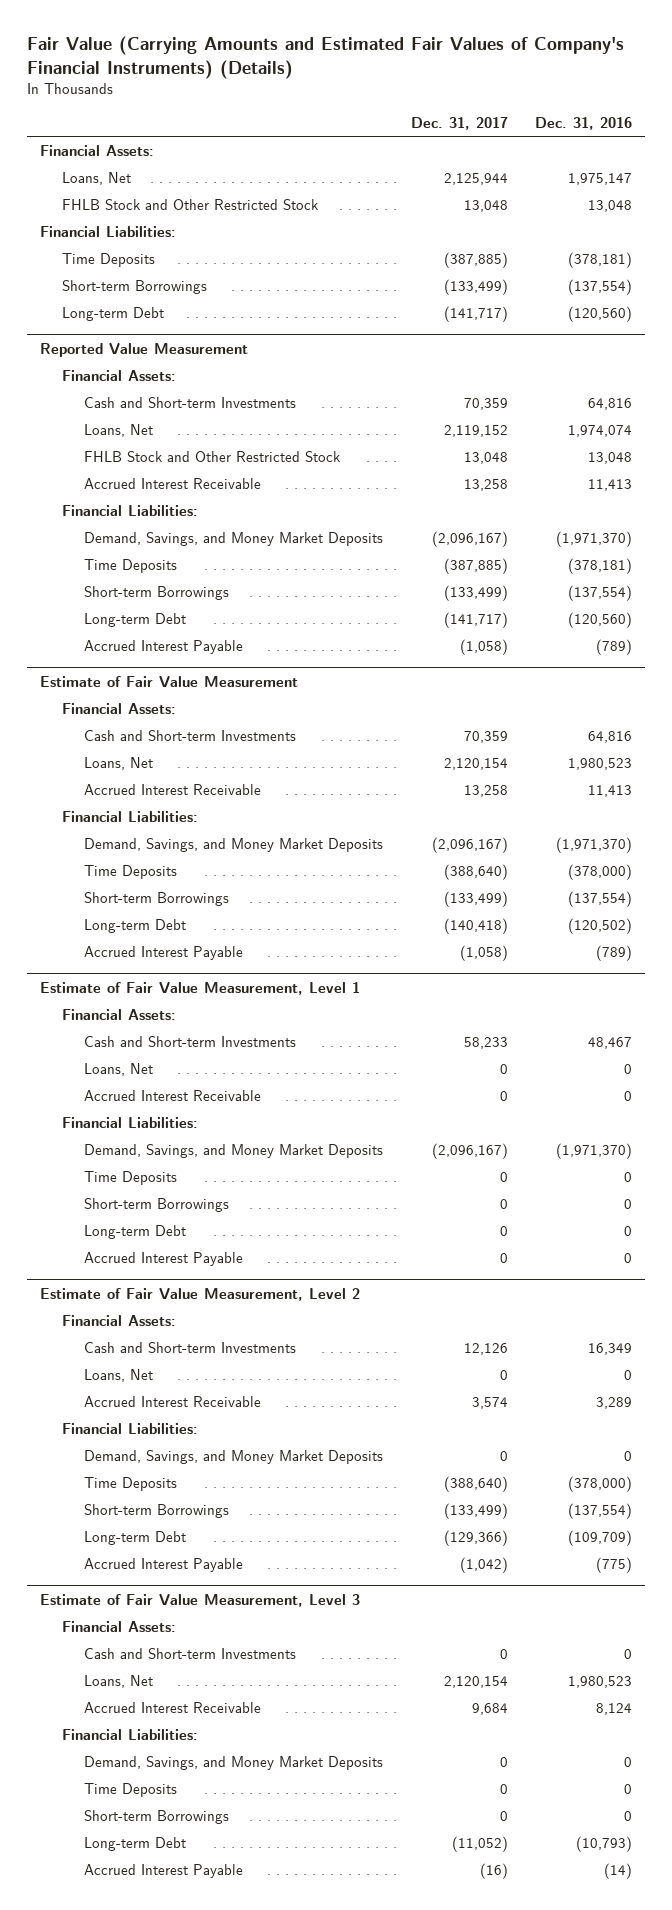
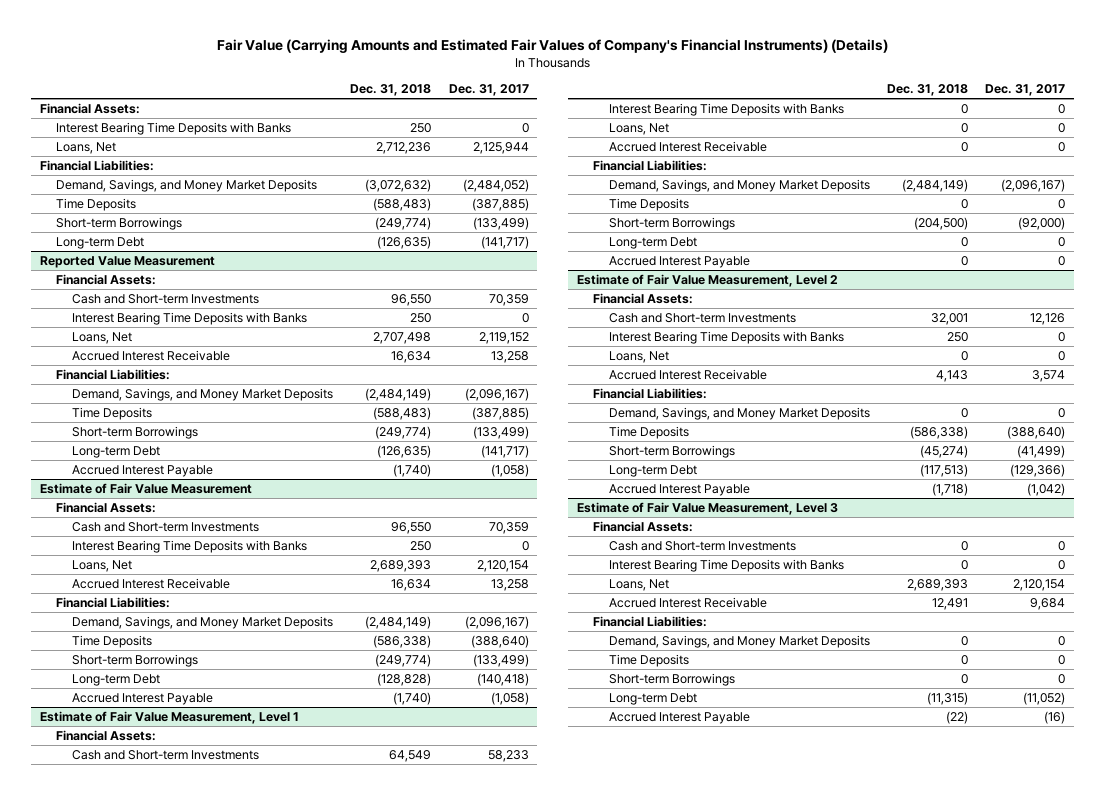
[534,116,632,130] Dec. 31, 2016 -> none
none -> [350,84,432,97] Dec. 31, 2018
none -> [56,121,292,135] Interest Bearing Time Deposits with Banks
[62,198,320,210] FHLB Stock and Other Restricted Stock -> none
none -> [56,178,318,192] Demand, Savings, and Money Market Deposits
none -> [72,311,308,325] Interest Bearing Time Deposits with Banks
[84,450,342,462] FHLB Stock and Other Restricted Stock -> none
none -> [72,539,308,553] Interest Bearing Time Deposits with Banks
none -> [609,102,845,116] Interest Bearing Time Deposits with Banks
[499,1198,508,1209] 0 -> [1018,216,1066,230] (92,000)
none -> [609,330,845,344] Interest Bearing Time Deposits with Banks
[443,1502,508,1519] (133,499) -> [1017,444,1066,458] (41,499)
none -> [609,558,845,572] Interest Bearing Time Deposits with Banks

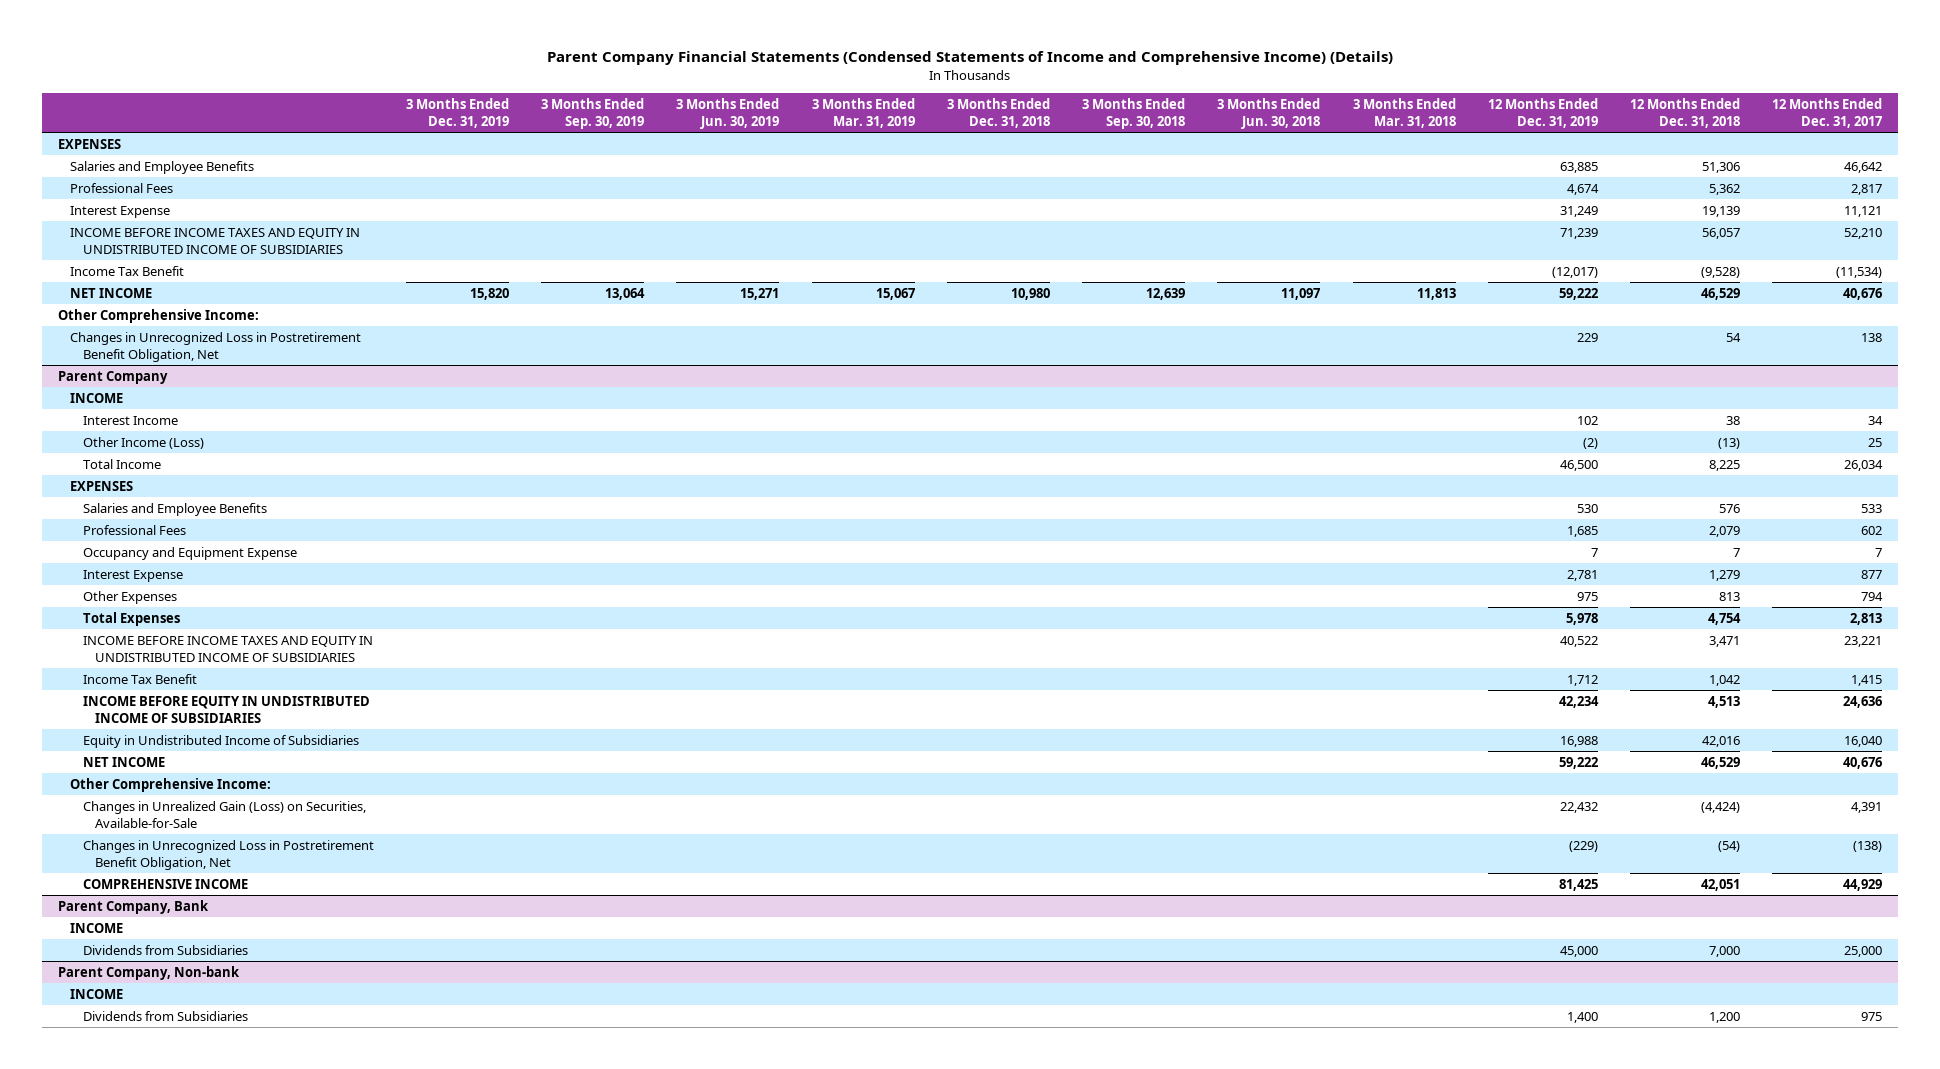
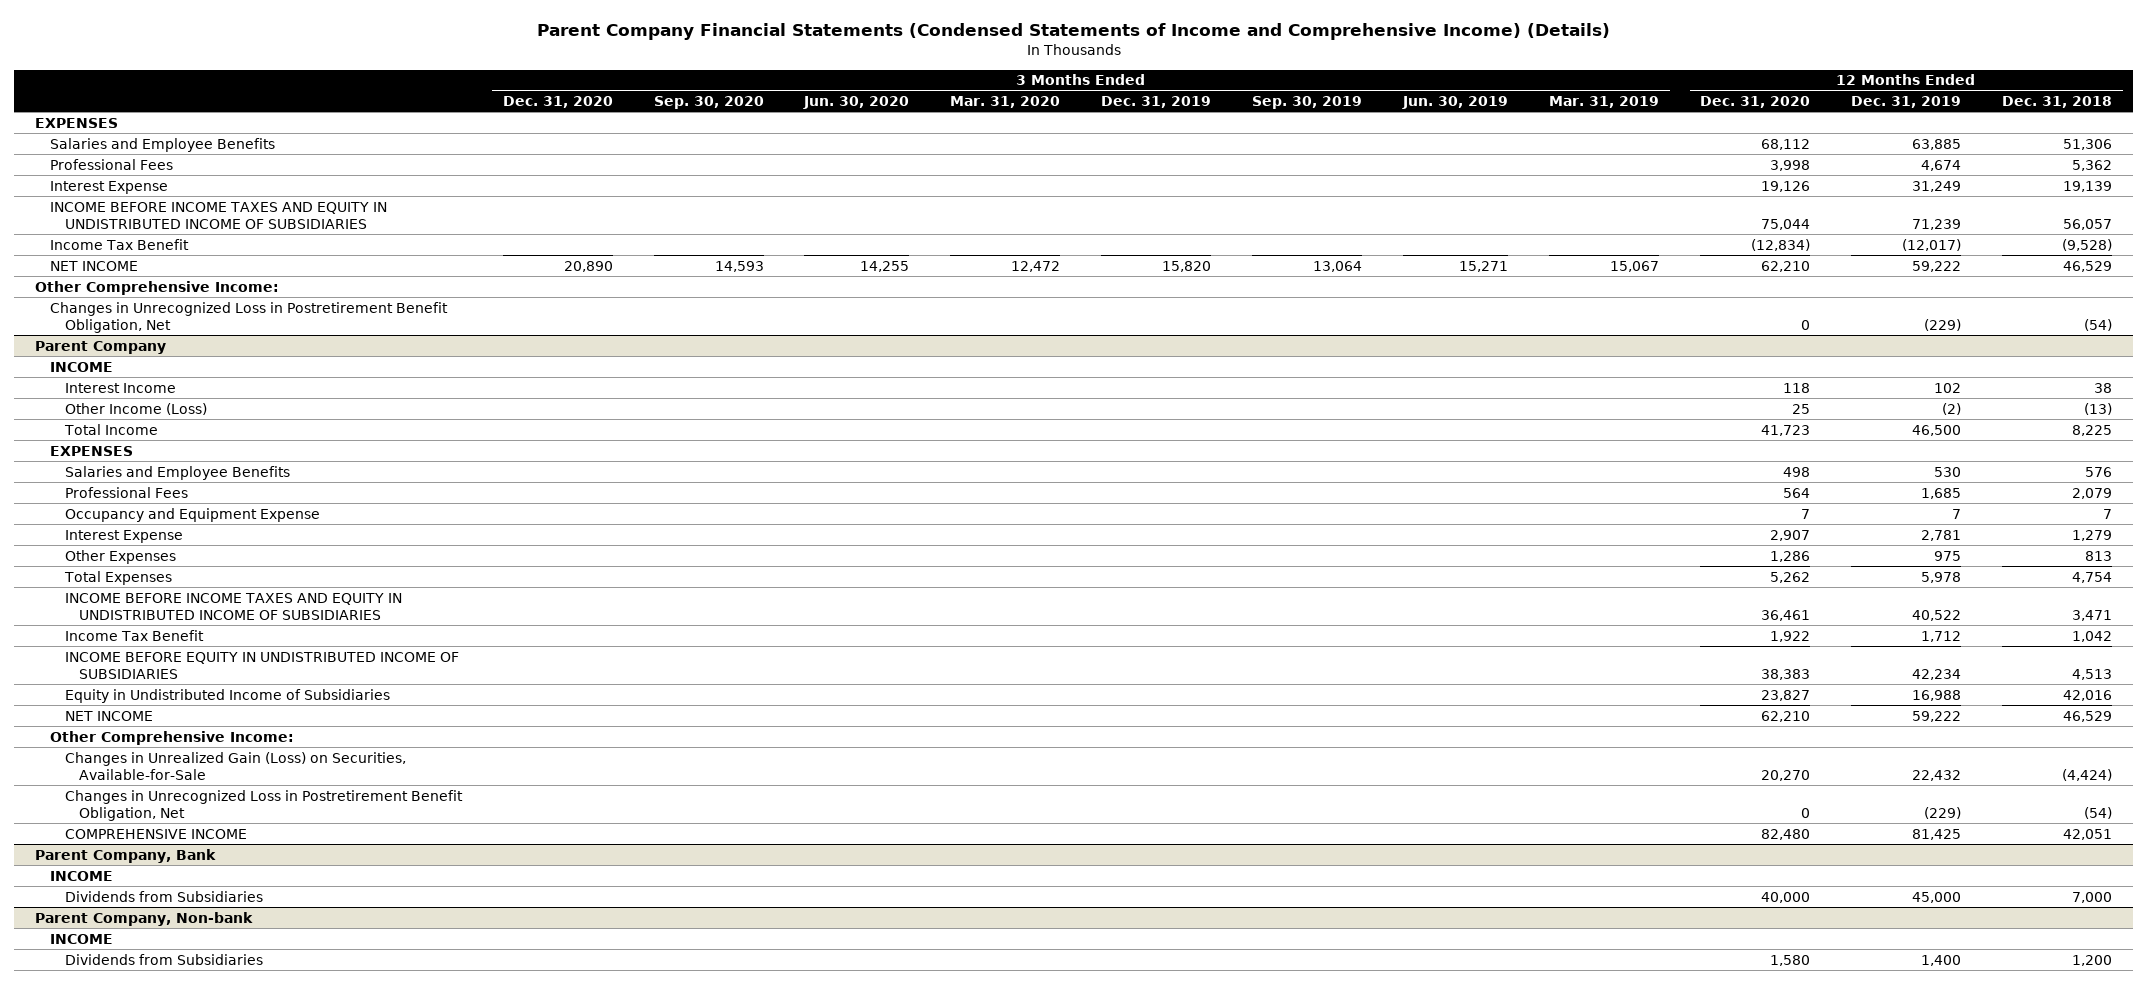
[946,98,1050,128] 3 Months Ended Dec. 31, 2018 -> none
[1082,98,1186,129] 3 Months Ended Sep. 30, 2018 -> none
[1217,98,1321,129] 3 Months Ended Jun. 30, 2018 -> none
[1352,98,1456,128] 3 Months Ended Mar. 31, 2018 -> none
[1772,98,1883,128] 12 Months Ended Dec. 31, 2017 -> none
none -> [502,95,613,108] Dec. 31, 2020
none -> [653,95,764,109] Sep. 30, 2020
none -> [803,95,910,109] Jun. 30, 2020
none -> [950,95,1061,108] Mar. 31, 2020
none -> [1700,95,1811,108] Dec. 31, 2020
[1576,332,1598,342] 229 -> [1924,318,1962,331] (229)
[1726,332,1742,342] 54 -> [2084,318,2113,331] (54)

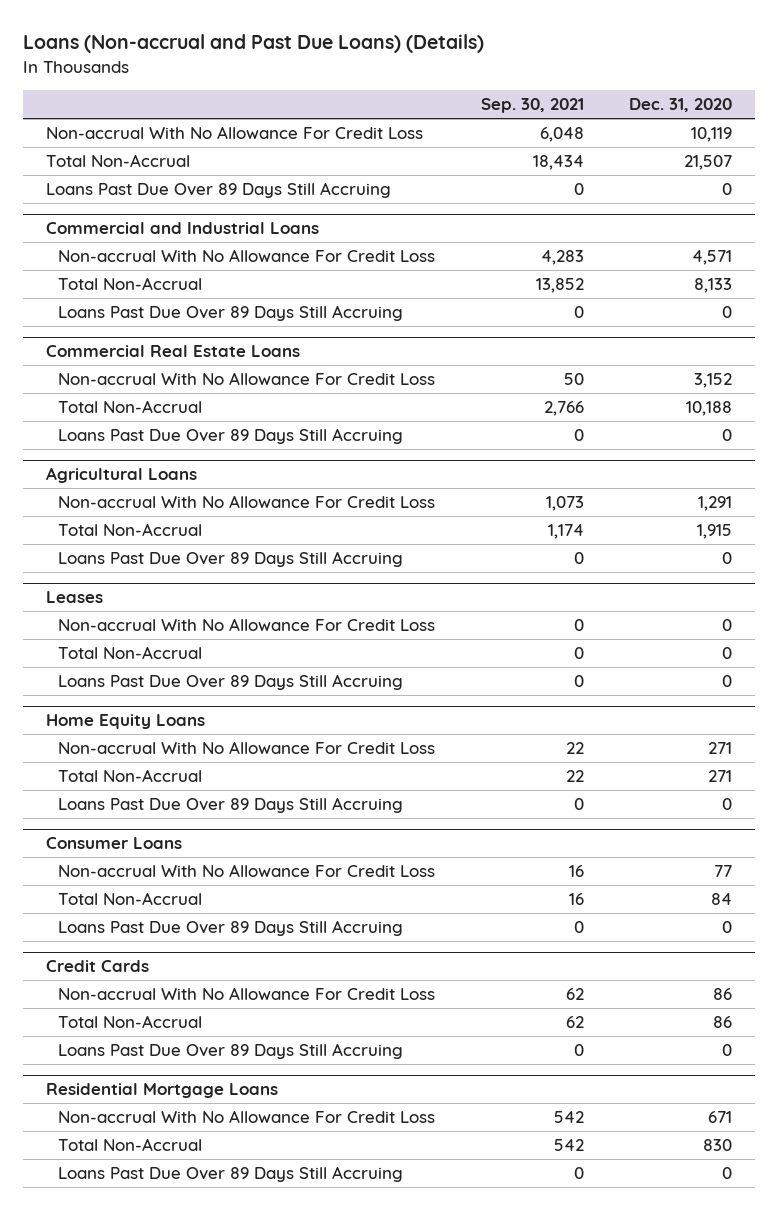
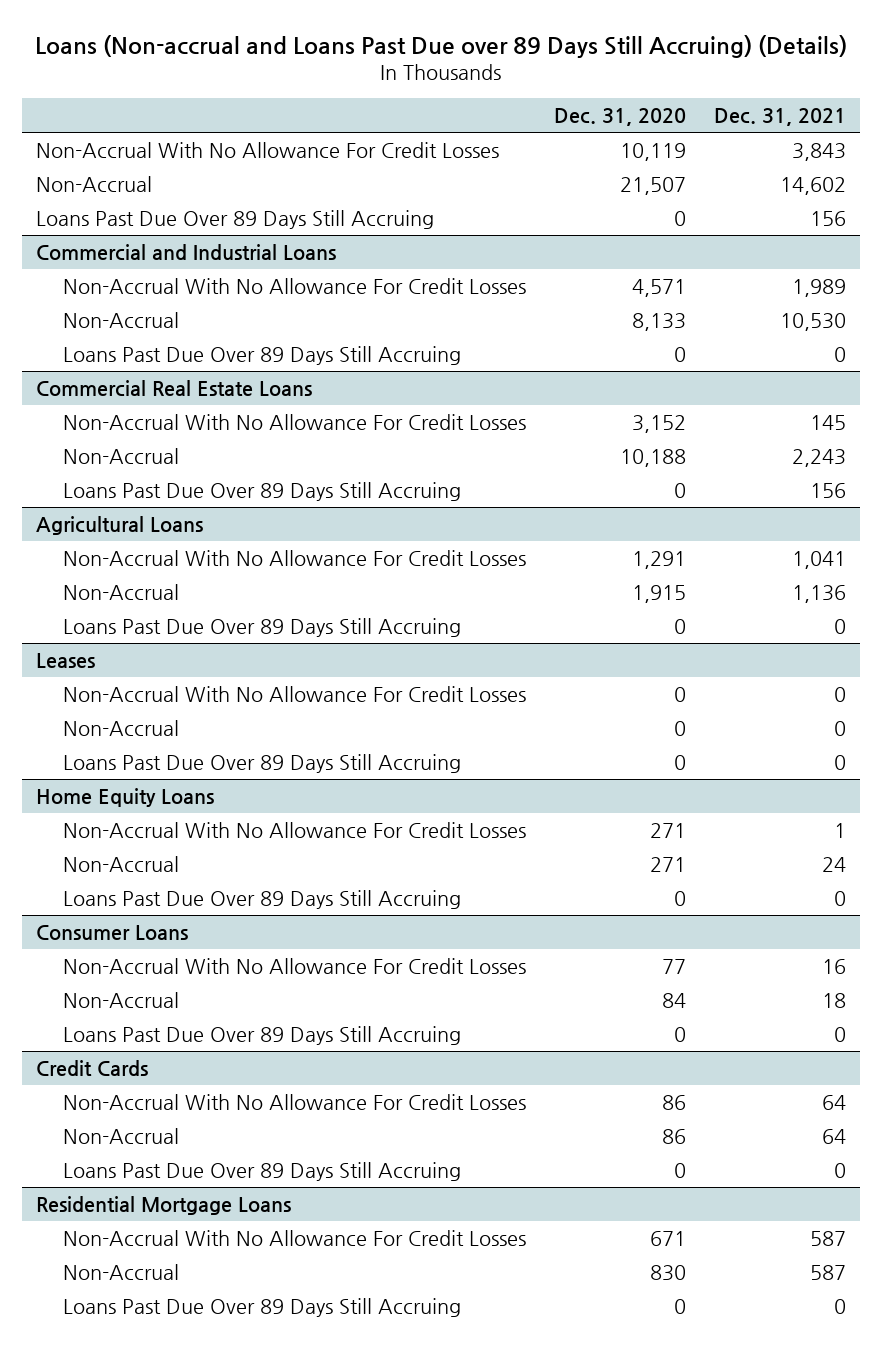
[22,34,484,54] Loans (Non-accrual and Past Due Loans) (Details) -> [35,34,848,58] Loans (Non-accrual and Loans Past Due over 89 Days Still Accruing) (Details)
[480,98,584,114] Sep. 30, 2021 -> none
none -> [714,108,847,127] Dec. 31, 2021
[45,126,423,140] Non-accrual With No Allowance For Credit Loss -> [36,141,500,158] Non-Accrual With No Allowance For Credit Losses
[45,154,190,168] Total Non-Accrual -> [36,175,153,192] Non-Accrual
[58,249,436,263] Non-accrual With No Allowance For Credit Loss -> [63,277,527,294] Non-Accrual With No Allowance For Credit Losses
[58,277,203,291] Total Non-Accrual -> [63,311,180,328] Non-Accrual
[58,372,436,386] Non-accrual With No Allowance For Credit Loss -> [63,413,527,430] Non-Accrual With No Allowance For Credit Losses
[58,400,203,414] Total Non-Accrual -> [63,447,180,464] Non-Accrual
[58,495,436,509] Non-accrual With No Allowance For Credit Loss -> [63,549,527,566] Non-Accrual With No Allowance For Credit Losses
[58,523,203,537] Total Non-Accrual -> [63,583,180,600] Non-Accrual
[58,618,436,632] Non-accrual With No Allowance For Credit Loss -> [63,685,527,702] Non-Accrual With No Allowance For Credit Losses
[58,646,203,660] Total Non-Accrual -> [63,719,180,736] Non-Accrual
[58,741,436,755] Non-accrual With No Allowance For Credit Loss -> [63,821,527,838] Non-Accrual With No Allowance For Credit Losses
[58,769,203,783] Total Non-Accrual -> [63,855,180,872] Non-Accrual
[58,864,436,878] Non-accrual With No Allowance For Credit Loss -> [63,957,527,974] Non-Accrual With No Allowance For Credit Losses
[58,892,203,906] Total Non-Accrual -> [63,991,180,1008] Non-Accrual
[58,987,436,1001] Non-accrual With No Allowance For Credit Loss -> [63,1093,527,1110] Non-Accrual With No Allowance For Credit Losses
[58,1015,203,1029] Total Non-Accrual -> [63,1127,180,1144] Non-Accrual
[58,1110,436,1124] Non-accrual With No Allowance For Credit Loss -> [63,1229,527,1246] Non-Accrual With No Allowance For Credit Losses
[58,1138,203,1152] Total Non-Accrual -> [63,1263,180,1280] Non-Accrual

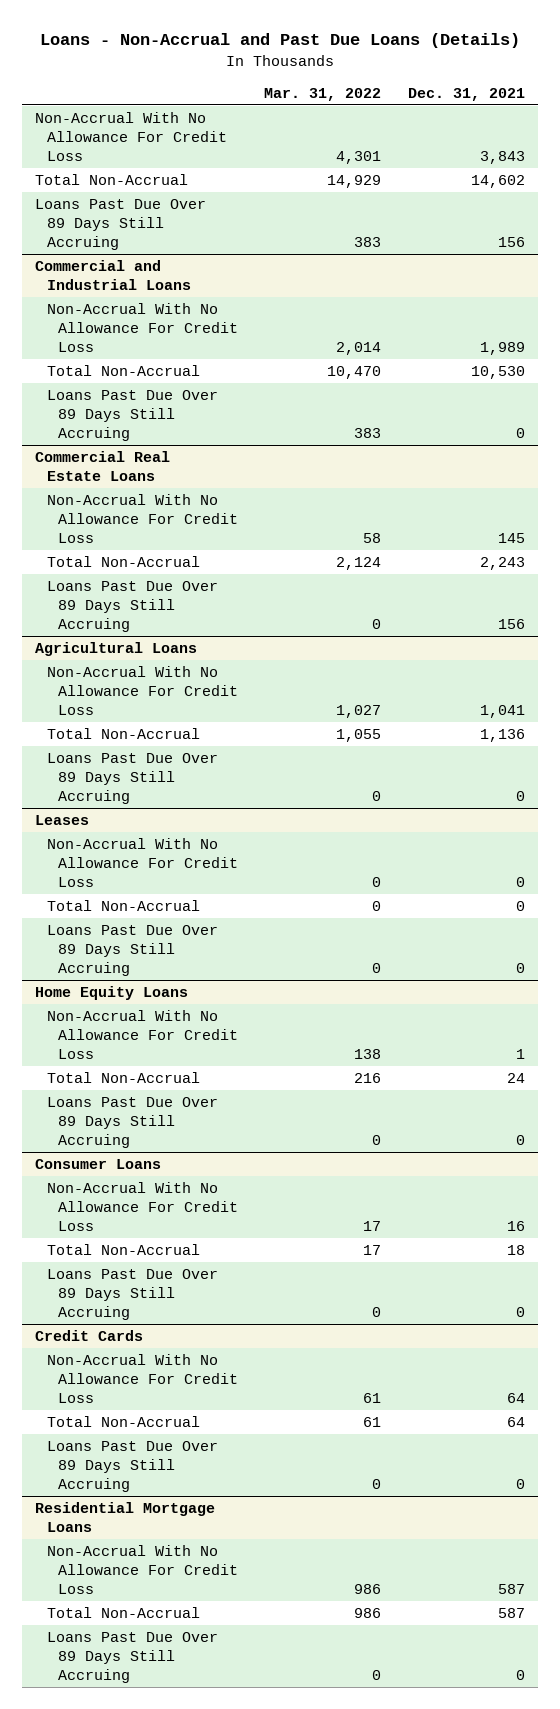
[35,34,848,58] Loans (Non-accrual and Loans Past Due over 89 Days Still Accruing) (Details) -> [40,33,521,49] Loans - Non-Accrual and Past Due Loans (Details)
[554,108,687,127] Dec. 31, 2020 -> none
none -> [264,87,382,101] Mar. 31, 2022
[36,141,500,158] Non-Accrual With No Allowance For Credit Losses -> [35,111,227,162] Non-Accrual With No Allowance For Credit Loss
[36,175,153,192] Non-Accrual -> [35,173,189,185] Total Non-Accrual
[63,277,527,294] Non-Accrual With No Allowance For Credit Losses -> [46,302,238,353] Non-Accrual With No Allowance For Credit Loss
[63,311,180,328] Non-Accrual -> [46,364,200,376] Total Non-Accrual
[63,413,527,430] Non-Accrual With No Allowance For Credit Losses -> [46,493,238,544] Non-Accrual With No Allowance For Credit Loss
[63,447,180,464] Non-Accrual -> [46,555,200,567] Total Non-Accrual
[63,549,527,566] Non-Accrual With No Allowance For Credit Losses -> [46,665,238,716] Non-Accrual With No Allowance For Credit Loss
[63,583,180,600] Non-Accrual -> [46,727,200,739] Total Non-Accrual
[63,685,527,702] Non-Accrual With No Allowance For Credit Losses -> [46,837,238,888] Non-Accrual With No Allowance For Credit Loss
[63,719,180,736] Non-Accrual -> [46,899,200,911] Total Non-Accrual
[63,821,527,838] Non-Accrual With No Allowance For Credit Losses -> [46,1009,238,1060] Non-Accrual With No Allowance For Credit Loss
[63,855,180,872] Non-Accrual -> [46,1071,200,1083] Total Non-Accrual
[63,957,527,974] Non-Accrual With No Allowance For Credit Losses -> [46,1181,238,1232] Non-Accrual With No Allowance For Credit Loss
[63,991,180,1008] Non-Accrual -> [46,1243,200,1255] Total Non-Accrual
[63,1093,527,1110] Non-Accrual With No Allowance For Credit Losses -> [46,1353,238,1404] Non-Accrual With No Allowance For Credit Loss
[63,1127,180,1144] Non-Accrual -> [46,1415,200,1427] Total Non-Accrual
[63,1229,527,1246] Non-Accrual With No Allowance For Credit Losses -> [46,1544,238,1595] Non-Accrual With No Allowance For Credit Loss
[63,1263,180,1280] Non-Accrual -> [46,1606,200,1618] Total Non-Accrual

